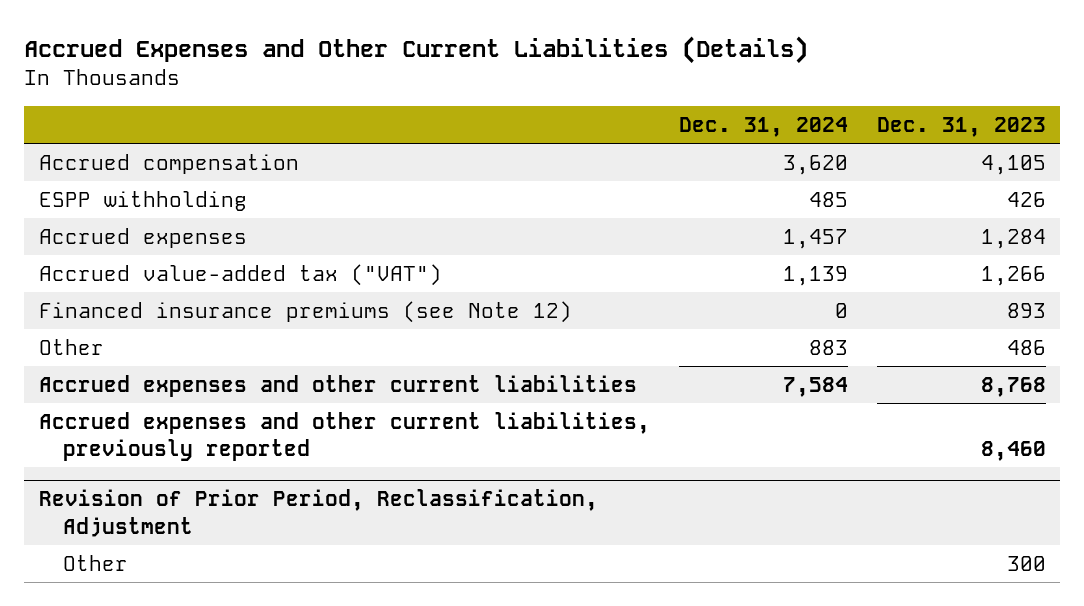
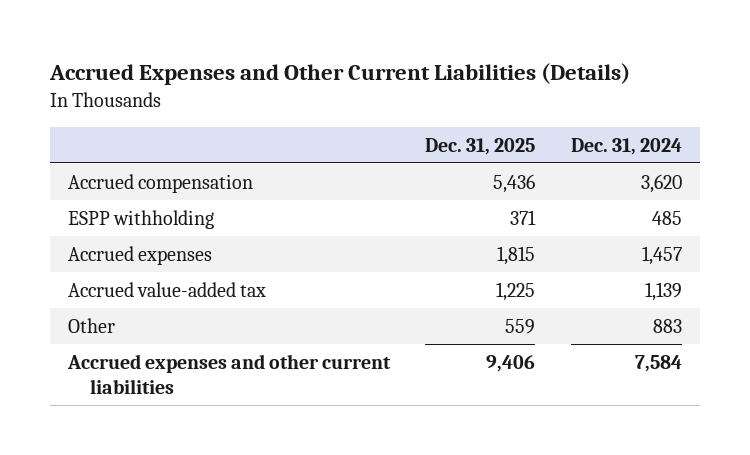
[876,117,1046,138] Dec. 31, 2023 -> none
none -> [425,137,536,155] Dec. 31, 2025
[38,300,572,323] Financed insurance premiums (see Note 12) -> none
[38,263,442,286] Accrued value-added tax ("VAT") -> [67,281,266,297] Accrued value-added tax
[38,411,650,461] Accrued expenses and other current liabilities, previously reported -> none
[38,489,598,537] Revision of Prior Period, Reclassification, Adjustment -> none
[63,554,129,571] Other -> none

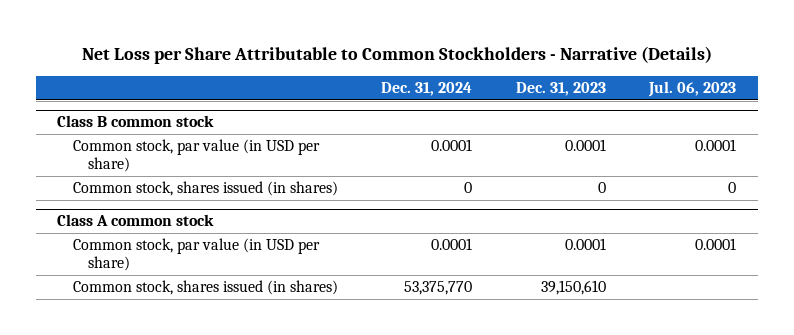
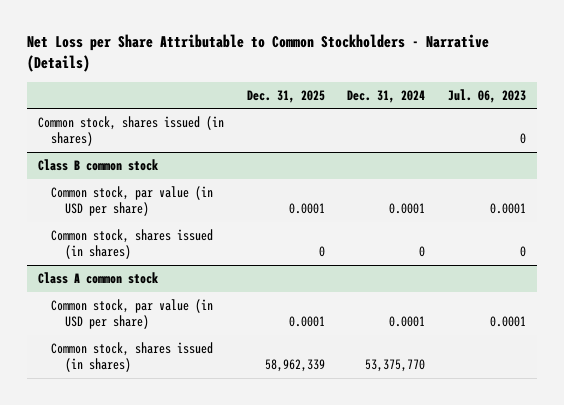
[515,82,606,97] Dec. 31, 2023 -> none
none -> [246,89,325,103] Dec. 31, 2025
none -> [37,115,224,146] Common stock, shares issued (in shares)

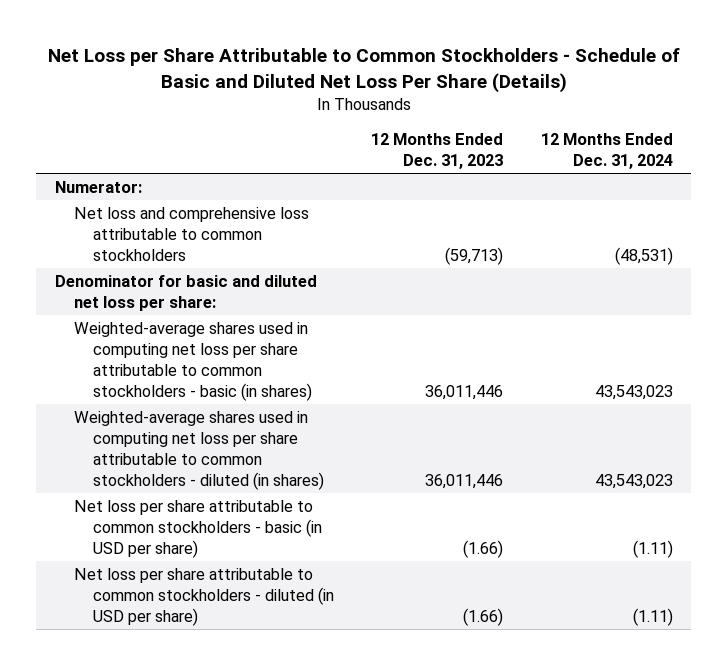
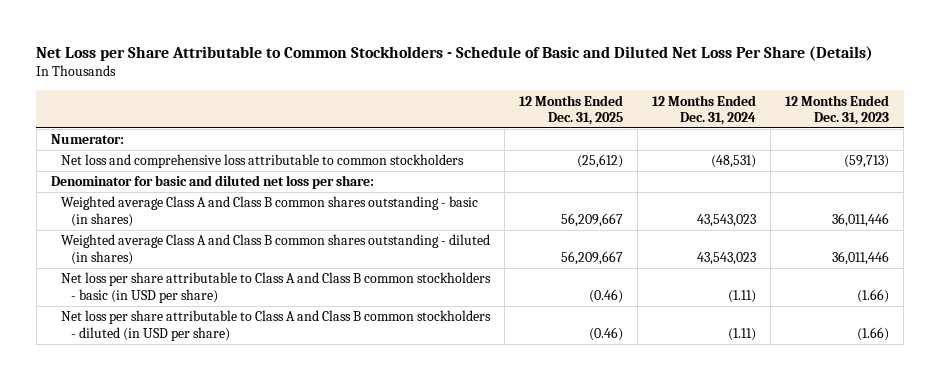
none -> [519,94,624,126] 12 Months Ended Dec. 31, 2025
[73,321,312,402] Weighted-average shares used in computing net loss per share attributable to common stockholders - basic (in shares) -> [60,196,478,227] Weighted average Class A and Class B common shares outstanding - basic (in shares)
[73,410,324,491] Weighted-average shares used in computing net loss per share attributable to common stockholders - diluted (in shares) -> [60,234,490,265] Weighted average Class A and Class B common shares outstanding - diluted (in shares)
[73,499,322,559] Net loss per share attributable to common stockholders - basic (in USD per share) -> [60,272,491,303] Net loss per share attributable to Class A and Class B common stockholders - basic (in USD per share)
[73,567,334,627] Net loss per share attributable to common stockholders - diluted (in USD per share) -> [60,310,491,341] Net loss per share attributable to Class A and Class B common stockholders - diluted (in USD per share)

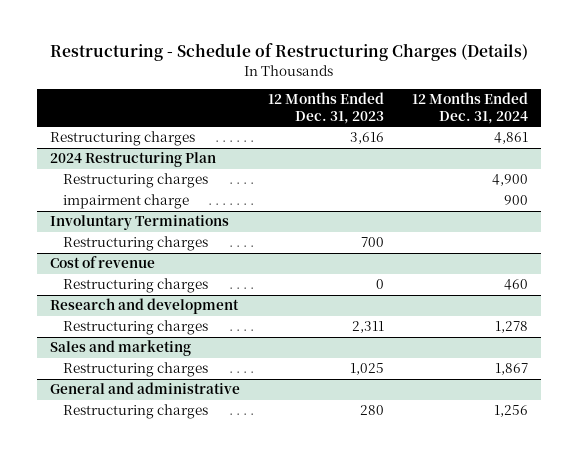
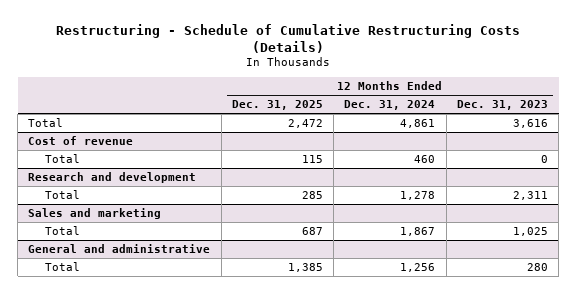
[49,43,528,62] Restructuring - Schedule of Restructuring Charges (Details) -> [56,23,521,53] Restructuring - Schedule of Cumulative Restructuring Costs (Details)
none -> [231,100,323,111] Dec. 31, 2025
[50,152,217,168] 2024 Restructuring Plan -> none
[62,173,208,189] Restructuring charges -> none
[62,194,189,210] impairment charge -> none
[50,215,230,231] Involuntary Terminations -> none
[62,236,208,252] Restructuring charges -> none
[50,131,196,147] Restructuring charges -> [28,117,64,127] Total
[62,278,208,294] Restructuring charges -> [45,153,81,163] Total
[62,320,208,336] Restructuring charges -> [45,189,81,199] Total
[62,362,208,378] Restructuring charges -> [45,225,81,235] Total
[62,404,208,420] Restructuring charges -> [45,261,81,271] Total

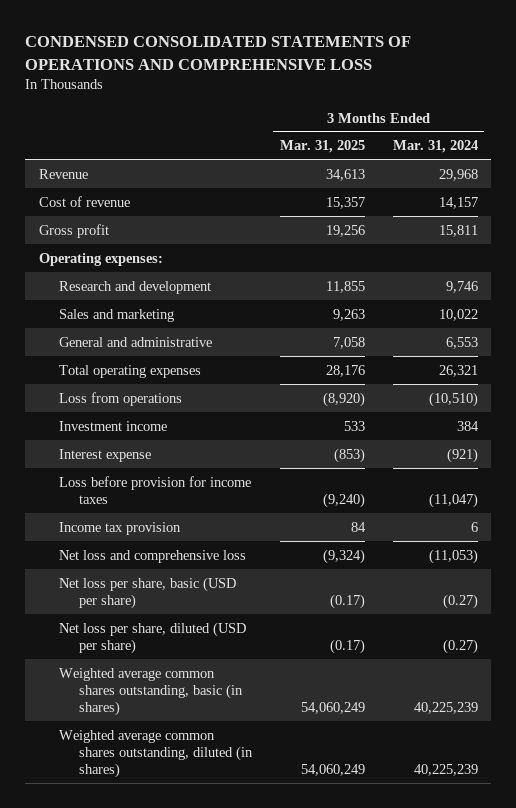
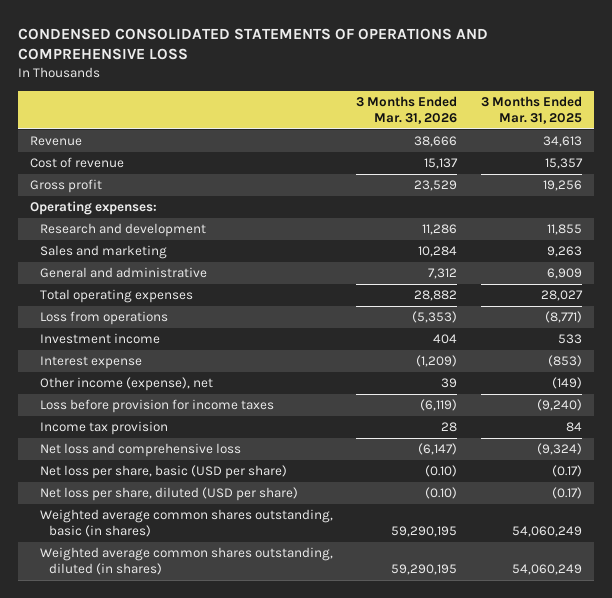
[392,140,478,154] Mar. 31, 2024 -> none
none -> [356,95,458,124] 3 Months Ended Mar. 31, 2026
[332,336,365,349] 7,058 -> [546,268,582,280] 6,909
[325,364,365,377] 28,176 -> [540,290,583,302] 28,027
[322,391,365,407] (8,920) -> [544,311,582,324] (8,771)
none -> [39,377,213,392] Other income (expense), net

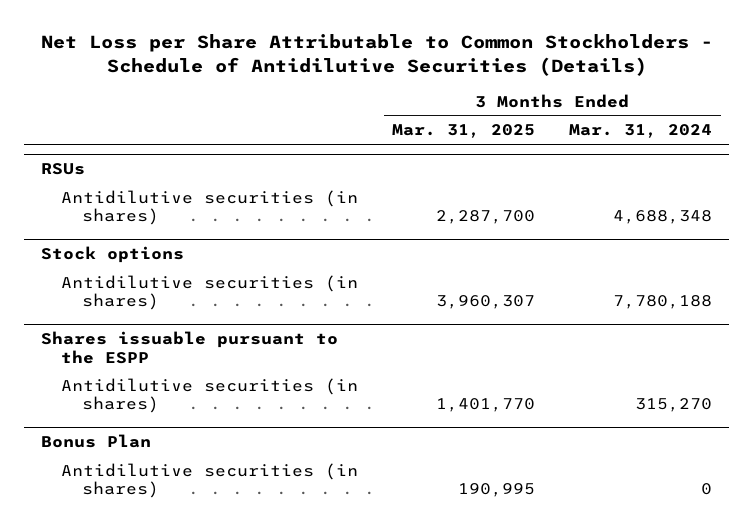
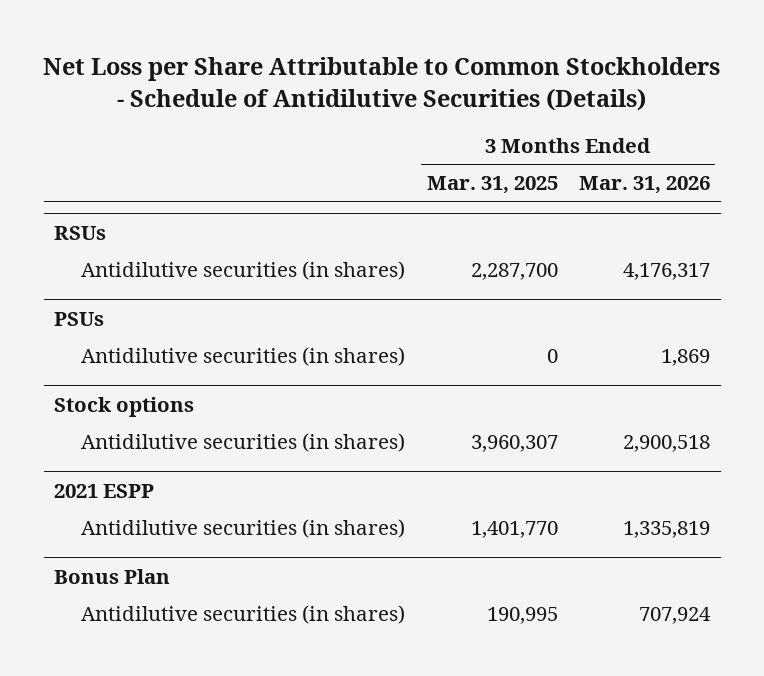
[569,124,713,139] Mar. 31, 2024 -> none
none -> [579,175,711,194] Mar. 31, 2026
none -> [54,311,105,326] PSUs
none -> [81,346,406,366] Antidilutive securities (in shares)
[41,330,339,364] Shares issuable pursuant to the ESPP -> none
none -> [54,483,155,498] 2021 ESPP

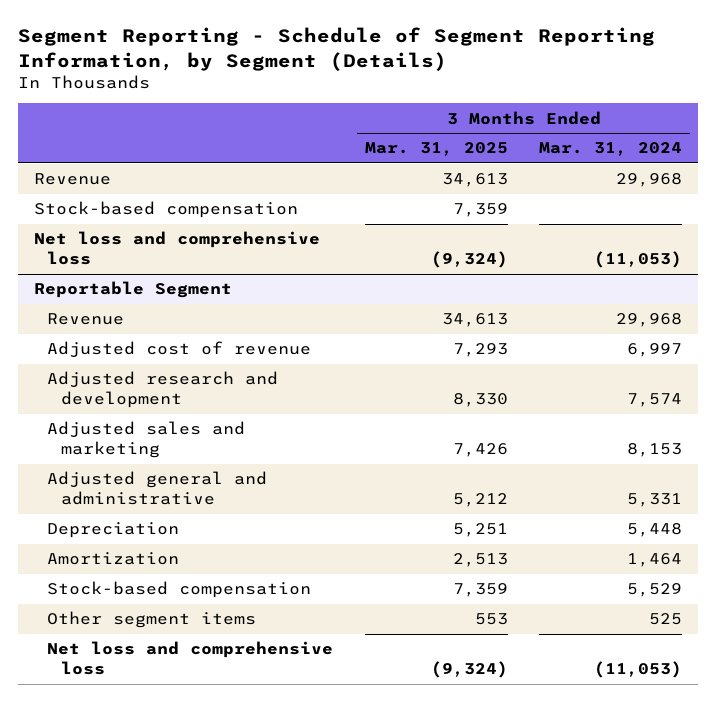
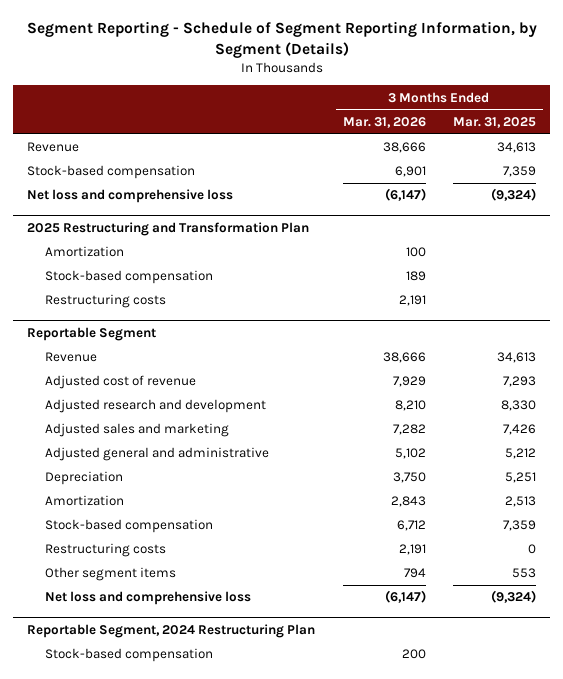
[539,142,683,157] Mar. 31, 2024 -> none
none -> [342,116,426,128] Mar. 31, 2026
none -> [26,221,309,236] 2025 Restructuring and Transformation Plan
none -> [44,246,124,258] Amortization
none -> [44,270,213,285] Stock-based compensation
none -> [44,294,166,309] Restructuring costs
none -> [44,543,166,558] Restructuring costs
none -> [26,623,315,638] Reportable Segment, 2024 Restructuring Plan
none -> [44,648,213,663] Stock-based compensation

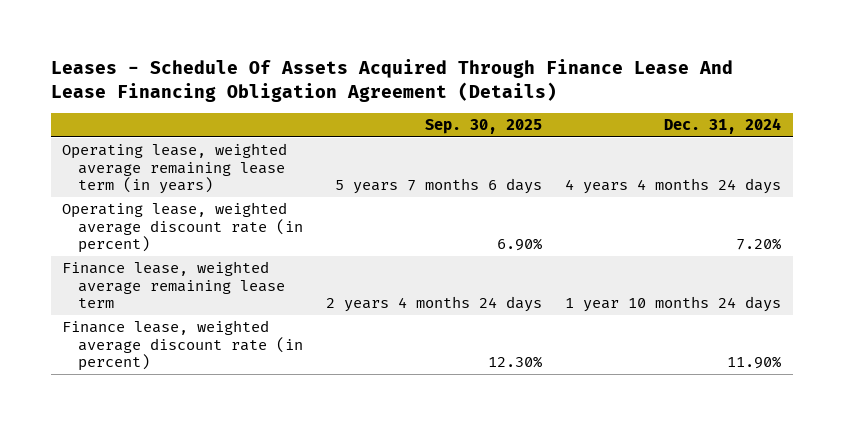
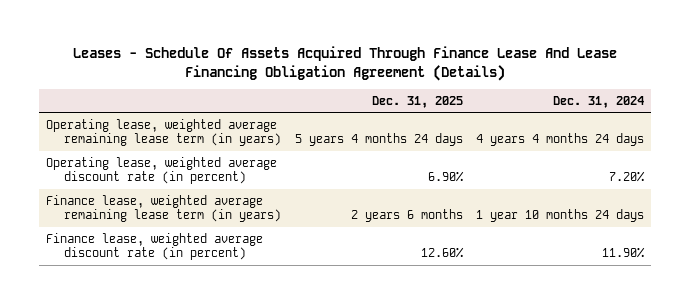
[425,119,543,135] Sep. 30, 2025 -> none
none -> [371,95,463,108] Dec. 31, 2025
[62,261,286,309] Finance lease, weighted average remaining lease term -> [45,195,282,223] Finance lease, weighted average remaining lease term (in years)

